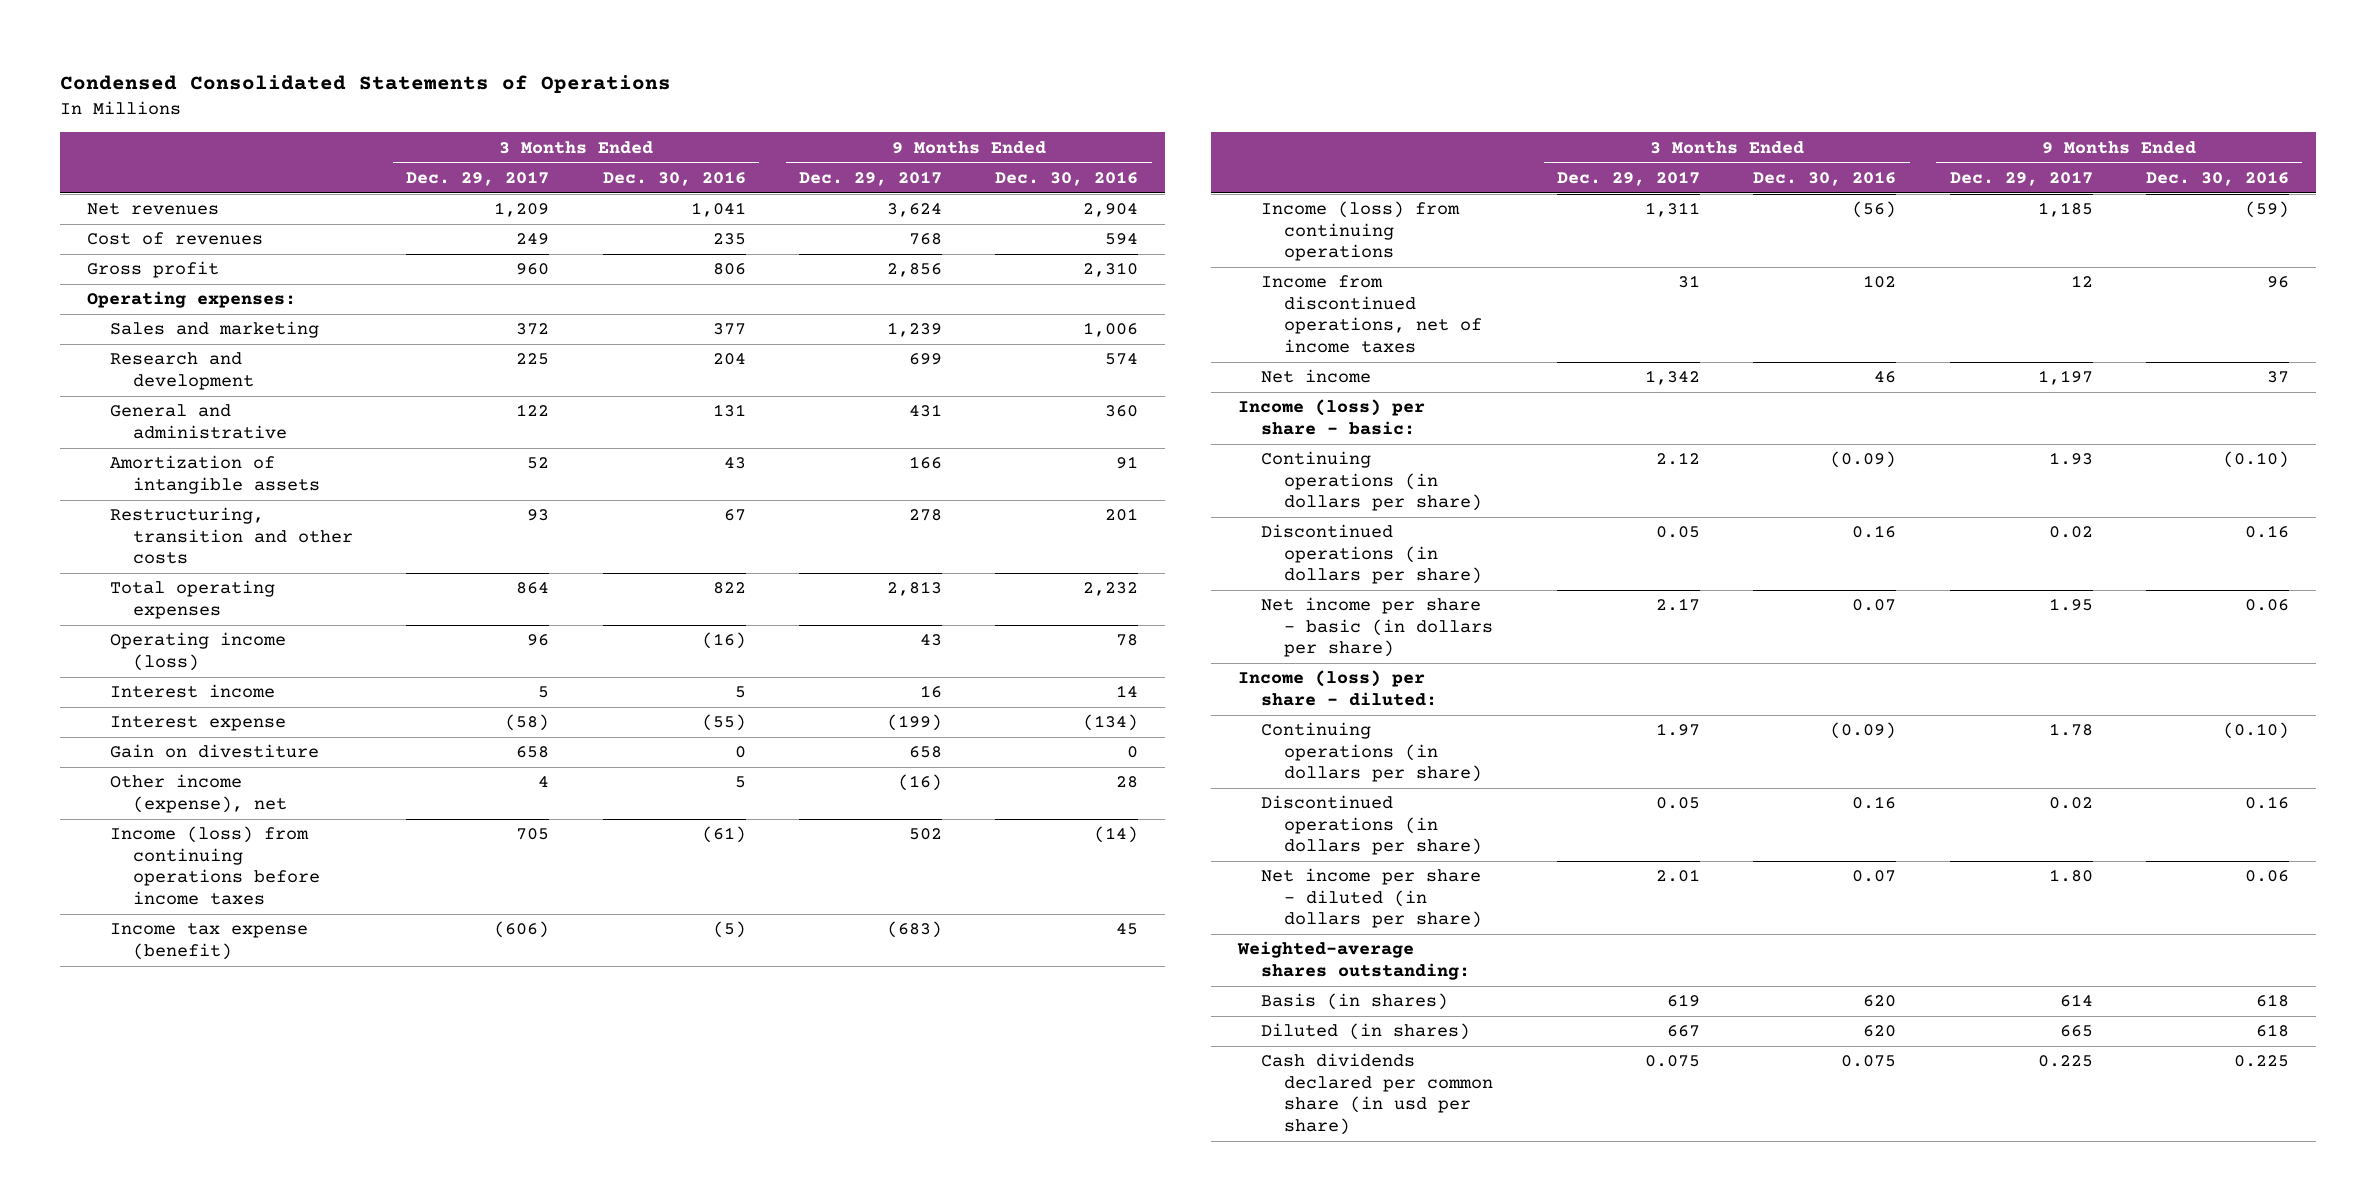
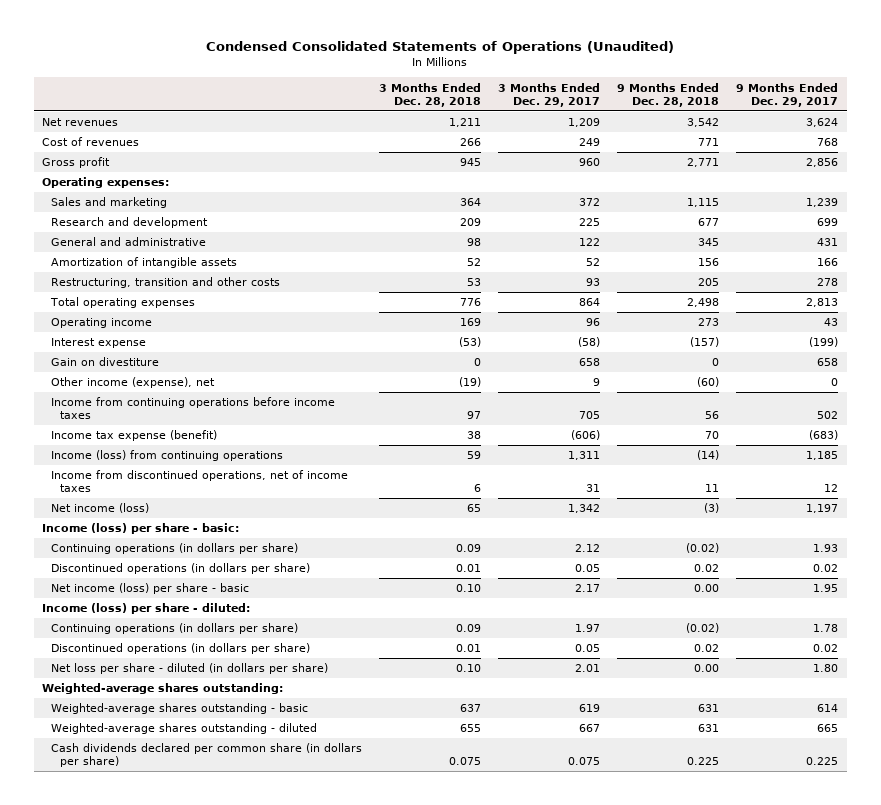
[60,74,672,93] Condensed Consolidated Statements of Operations -> [206,41,675,55] Condensed Consolidated Statements of Operations (Unaudited)
[602,170,746,186] Dec. 30, 2016 -> none
[995,170,1139,186] Dec. 30, 2016 -> none
none -> [379,82,482,107] 3 Months Ended Dec. 28, 2018
none -> [617,82,720,107] 9 Months Ended Dec. 28, 2018
[110,684,276,699] Interest income -> none
[110,632,287,671] Operating income (loss) -> [51,318,153,329] Operating income
[538,776,550,788] 4 -> [593,378,601,387] 9
[898,774,943,792] (16) -> [831,378,839,387] 0
[110,826,321,905] Income (loss) from continuing operations before income taxes -> [51,397,336,420] Income from continuing operations before income taxes
[1260,369,1371,384] Net income -> [51,503,150,514] Net income (loss)
[1260,597,1493,658] Net income per share - basic (in dollars per share) -> [51,583,250,595] Net income (loss) per share - basic
[1260,868,1482,929] Net income per share - diluted (in dollars per share) -> [51,663,329,675] Net loss per share - diluted (in dollars per share)
[1260,993,1448,1011] Basis (in shares) -> [51,703,309,715] Weighted-average shares outstanding - basic
[1260,1023,1470,1041] Diluted (in shares) -> [51,723,318,735] Weighted-average shares outstanding - diluted
[1260,1053,1493,1135] Cash dividends declared per common share (in usd per share) -> [51,743,363,768] Cash dividends declared per common share (in dollars per share)

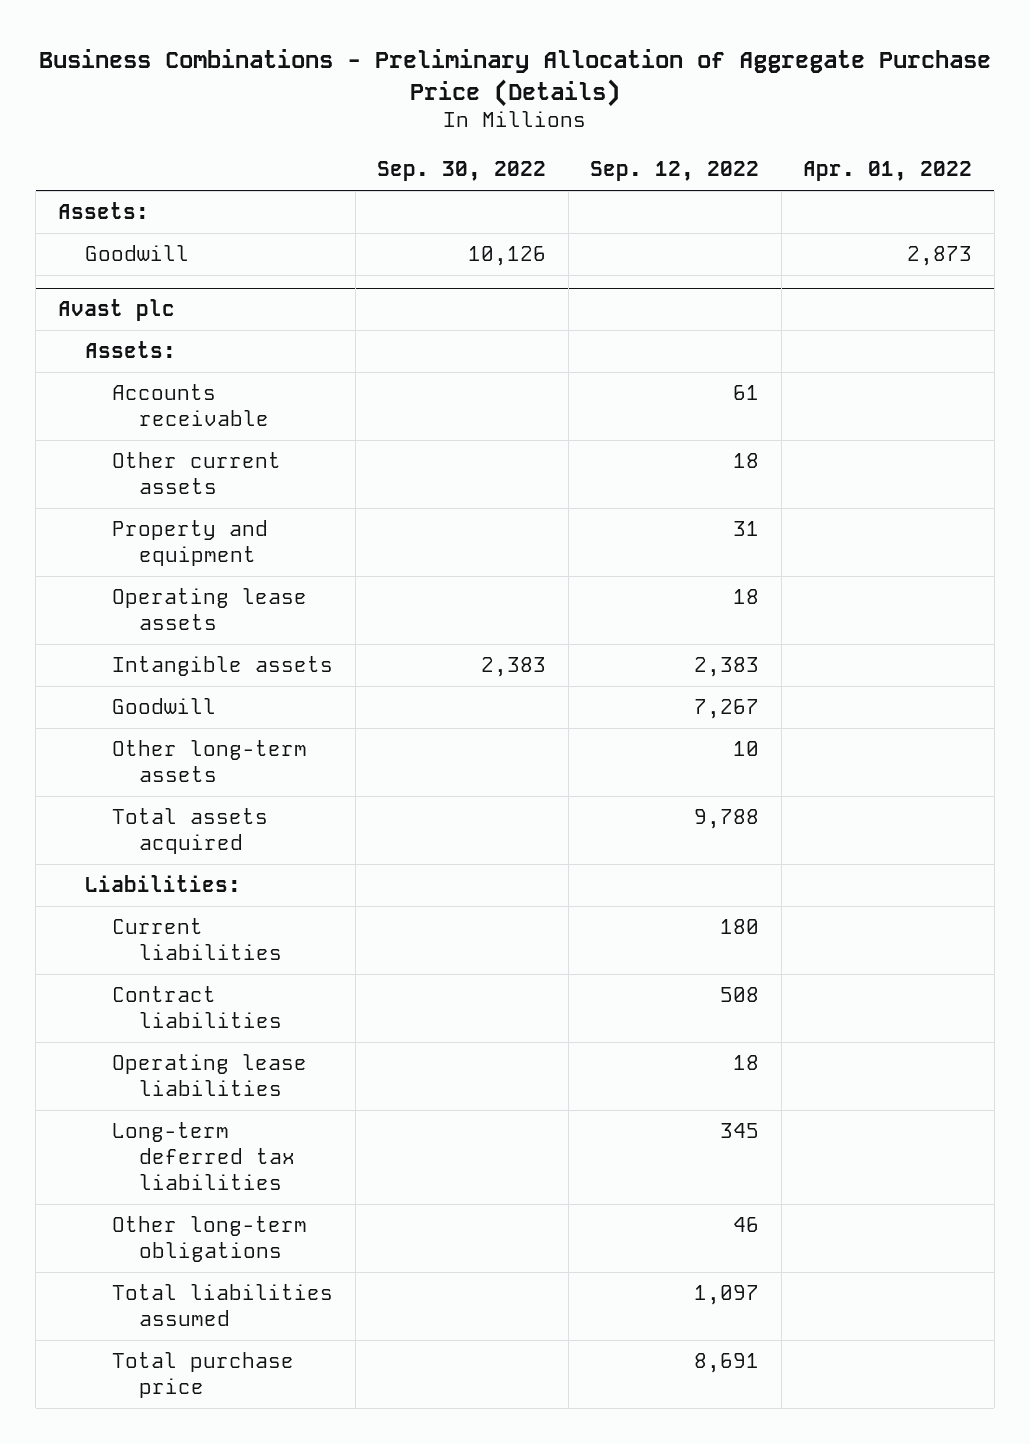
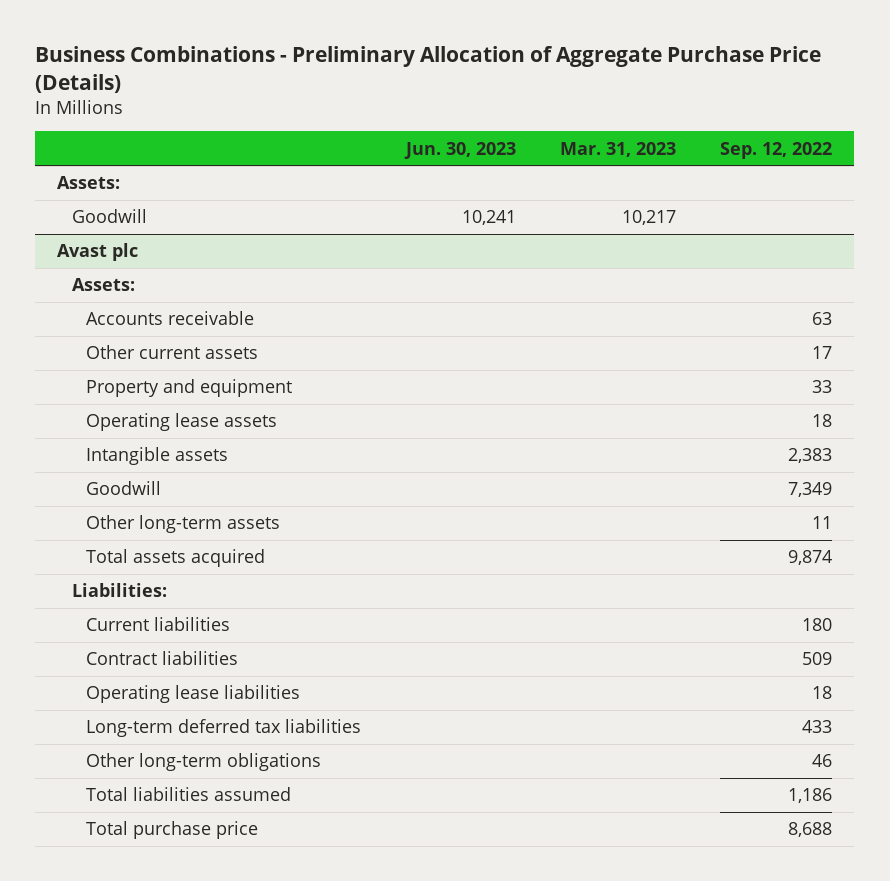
[377,161,547,182] Sep. 30, 2022 -> none
[803,161,973,182] Apr. 01, 2022 -> none
none -> [403,141,516,159] Jun. 30, 2023
none -> [559,141,676,157] Mar. 31, 2023
[733,385,760,401] 61 -> [812,312,833,326] 63
[733,453,760,469] 18 -> [812,346,833,360] 17
[733,521,760,537] 31 -> [812,380,833,394] 33
[694,699,760,720] 7,267 -> [788,482,833,498] 7,349
[733,741,760,757] 10 -> [812,516,833,530] 11
[694,809,760,830] 9,788 -> [788,550,833,566] 9,874
[720,987,760,1003] 508 -> [802,652,833,666] 509
[720,1123,760,1139] 345 -> [802,720,833,734] 433
[694,1285,760,1306] 1,097 -> [788,788,833,804] 1,186
[694,1353,760,1374] 8,691 -> [788,822,833,838] 8,688

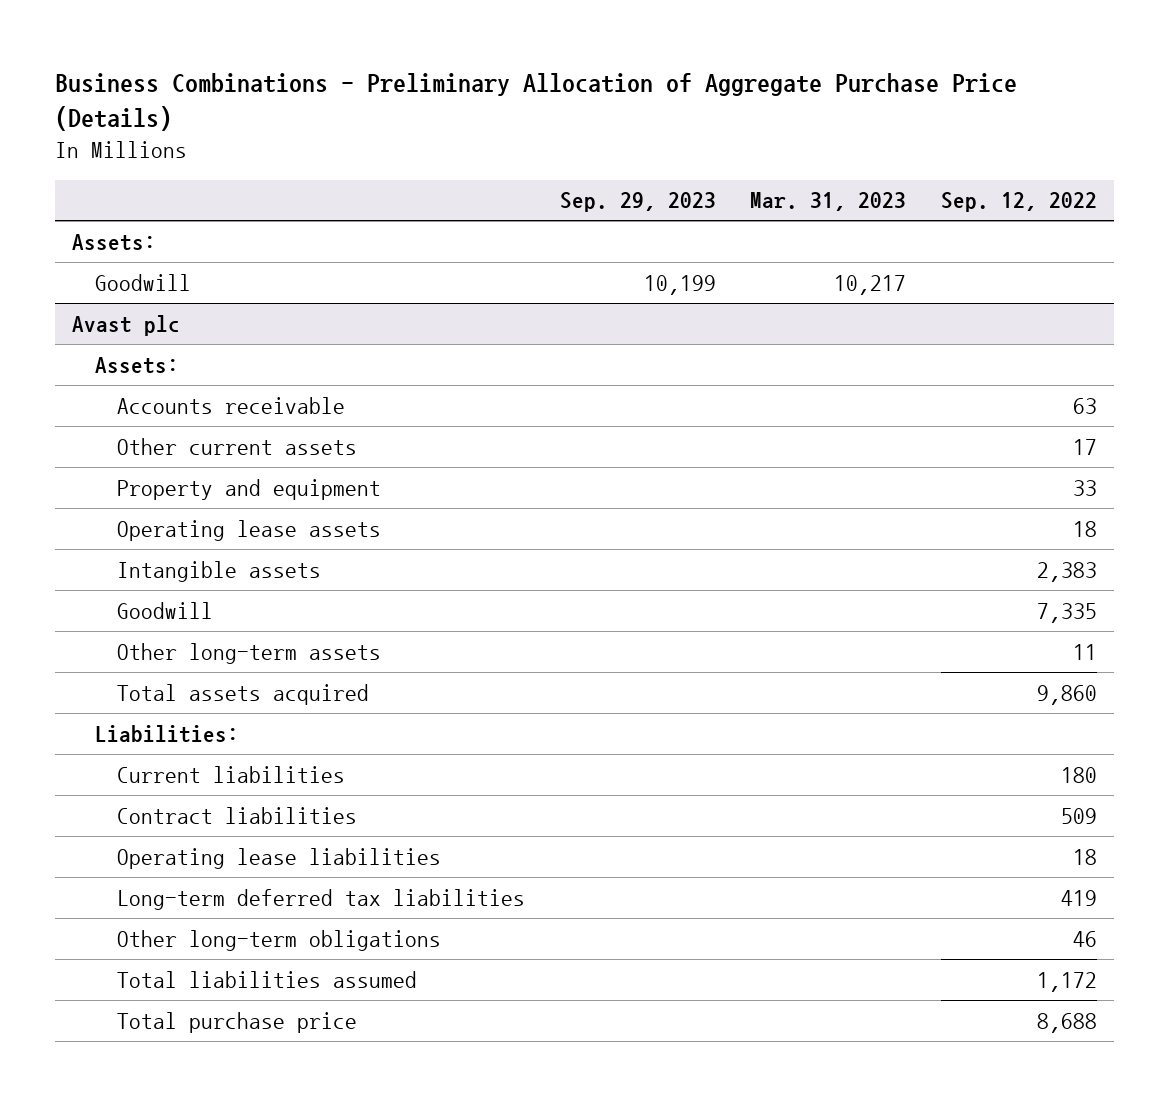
[403,141,516,159] Jun. 30, 2023 -> none
none -> [559,192,716,213] Sep. 29, 2023
[788,482,833,498] 7,349 -> [1037,602,1098,623] 7,335
[788,550,833,566] 9,874 -> [1037,684,1098,705] 9,860
[802,720,833,734] 433 -> [1061,889,1098,906] 419
[788,788,833,804] 1,186 -> [1037,971,1098,992] 1,172

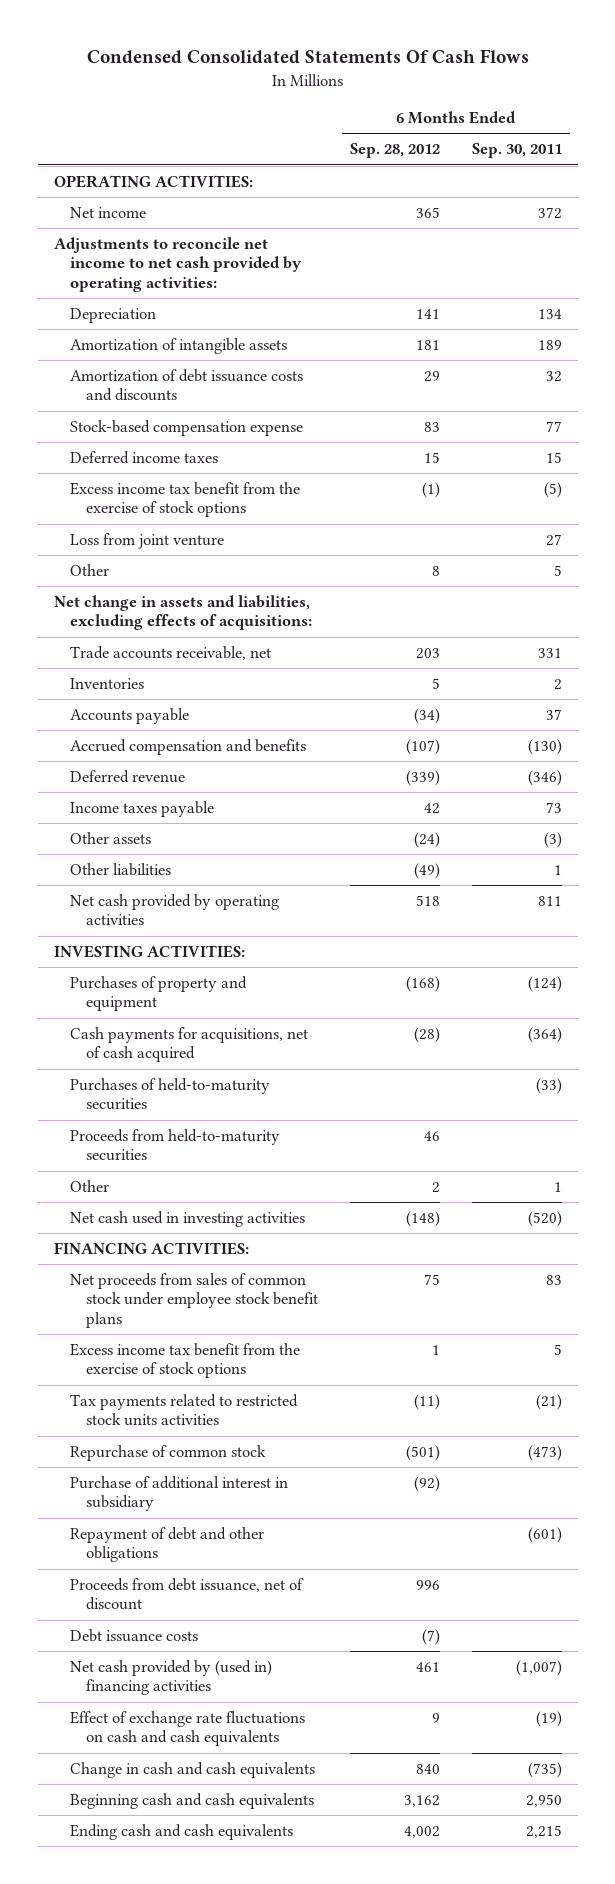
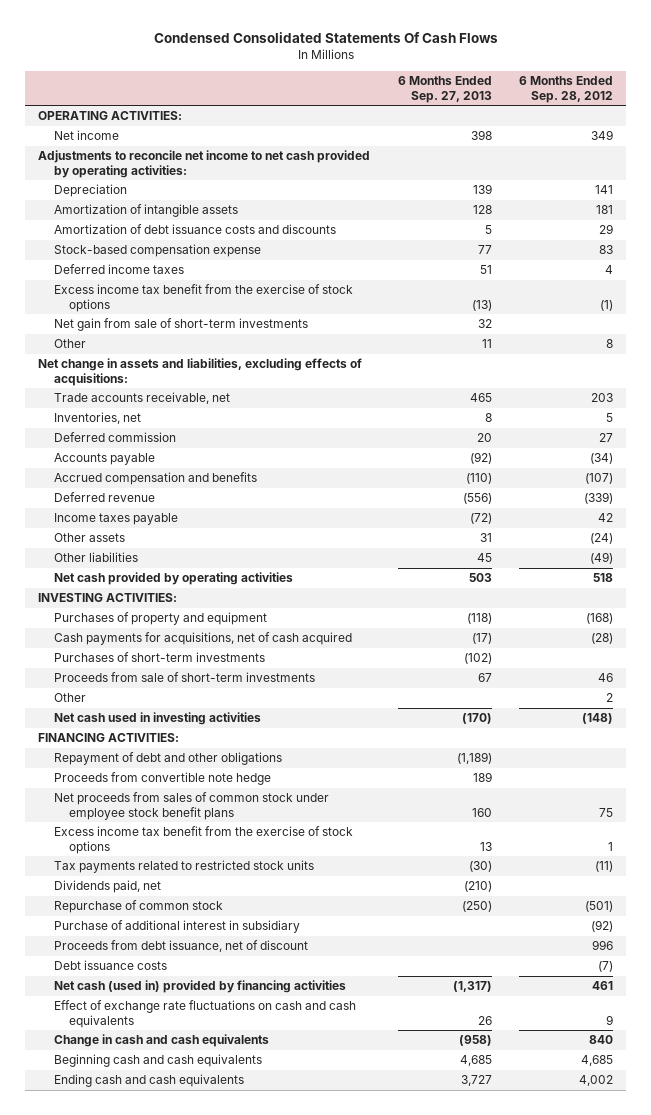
[471,143,562,159] Sep. 30, 2011 -> none
none -> [397,76,492,103] 6 Months Ended Sep. 27, 2013
[415,206,440,218] 365 -> [590,130,613,141] 349
[423,451,440,463] 15 -> [604,265,613,275] 4
[69,532,224,549] Loss from joint venture -> none
none -> [53,318,308,332] Net gain from sale of short-term investments
[69,677,144,689] Inventories -> [53,412,141,425] Inventories, net
none -> [53,432,176,443] Deferred commission
[69,1077,270,1111] Purchases of held-to-maturity securities -> none
[69,1128,280,1162] Proceeds from held-to-maturity securities -> none
none -> [53,652,265,663] Purchases of short-term investments
none -> [53,672,315,683] Proceeds from sale of short-term investments
[69,1526,264,1563] Repayment of debt and other obligations -> [53,752,282,766] Repayment of debt and other obligations
none -> [53,772,271,786] Proceeds from convertible note hedge
[69,1393,298,1427] Tax payments related to restricted stock units activities -> [53,860,314,874] Tax payments related to restricted stock units
none -> [53,880,161,894] Dividends paid, net
[69,1659,272,1696] Net cash provided by (used in) financing activities -> [53,980,346,994] Net cash (used in) provided by financing activities
[403,1794,440,1807] 3,162 -> [580,1055,613,1067] 4,685

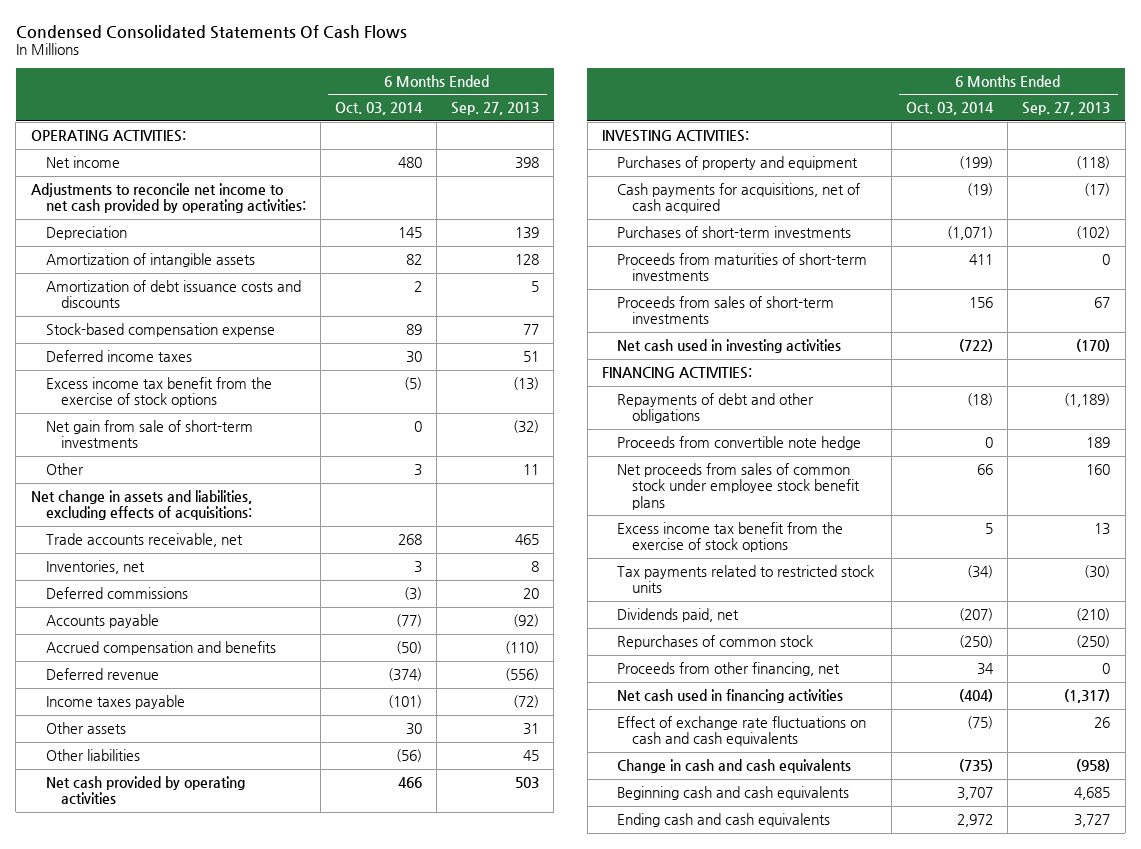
[518,76,613,103] 6 Months Ended Sep. 28, 2012 -> none
none -> [334,102,423,116] Oct. 03, 2014
[477,319,492,329] 32 -> [513,419,540,433] (32)
[53,432,176,443] Deferred commission -> [45,586,188,599] Deferred commissions
[53,693,86,703] Other -> none
none -> [616,252,867,282] Proceeds from maturities of short-term investments
[53,672,315,683] Proceeds from sale of short-term investments -> [616,295,834,325] Proceeds from sales of short-term investments
[53,752,282,766] Repayment of debt and other obligations -> [616,392,814,424] Repayments of debt and other obligations
[53,920,300,934] Purchase of additional interest in subsidiary -> none
[53,940,308,953] Proceeds from debt issuance, net of discount -> none
[53,960,167,971] Debt issuance costs -> none
[53,900,223,914] Repurchase of common stock -> [616,634,813,649] Repurchases of common stock
none -> [616,661,840,676] Proceeds from other financing, net
[53,980,346,994] Net cash (used in) provided by financing activities -> [616,688,843,703] Net cash used in financing activities

